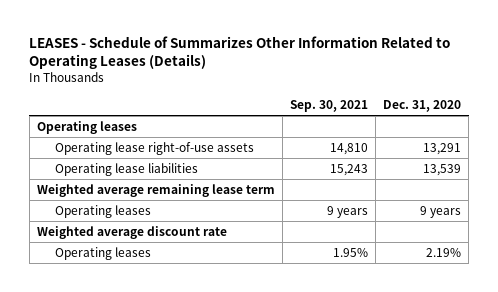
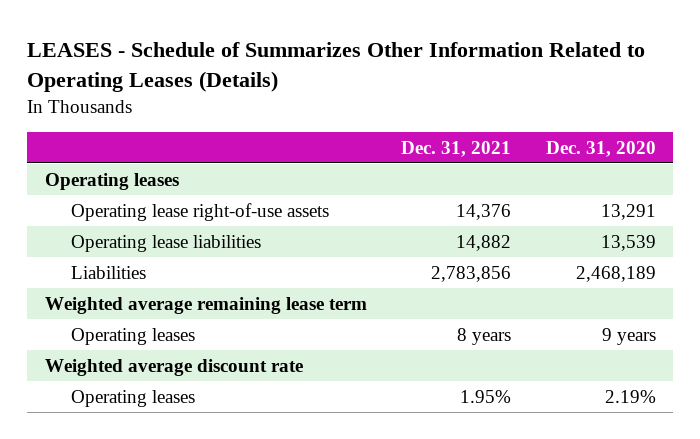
[289,99,368,112] Sep. 30, 2021 -> none
none -> [401,140,512,157] Dec. 31, 2021
none -> [70,265,146,279] Liabilities

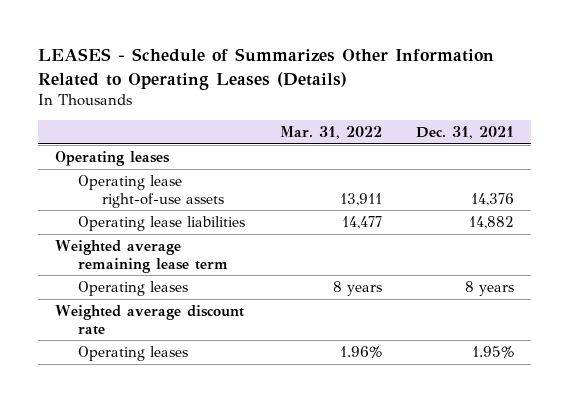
[545,140,656,157] Dec. 31, 2020 -> none
none -> [279,126,382,140] Mar. 31, 2022
[70,265,146,279] Liabilities -> none

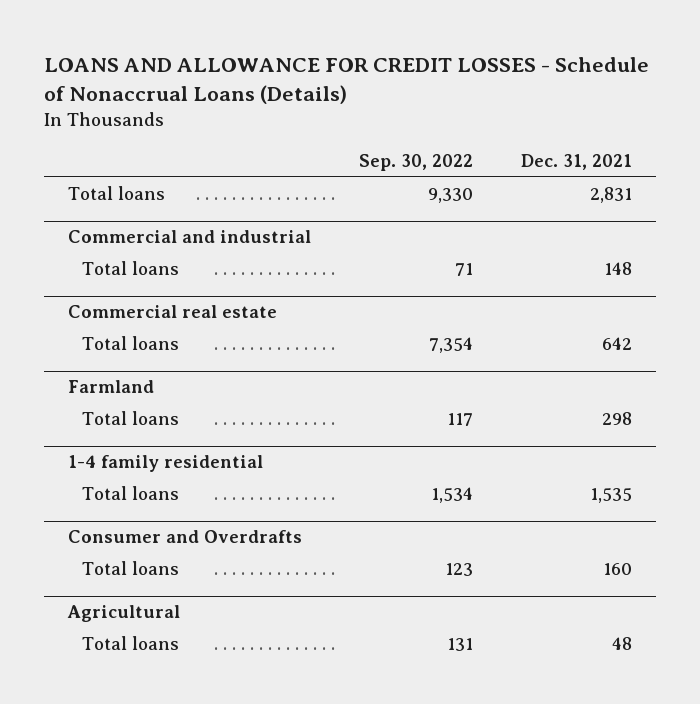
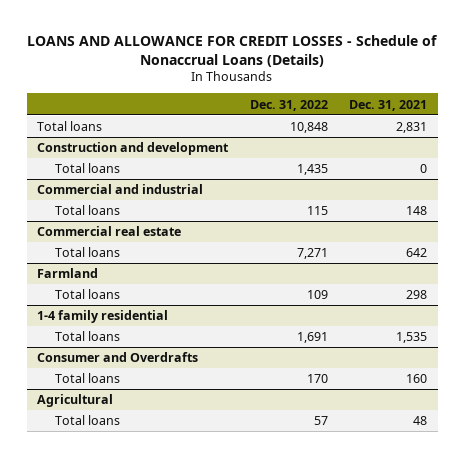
[358,154,473,172] Sep. 30, 2022 -> none
none -> [249,99,328,111] Dec. 31, 2022
none -> [37,142,230,156] Construction and development
none -> [55,163,121,174] Total loans

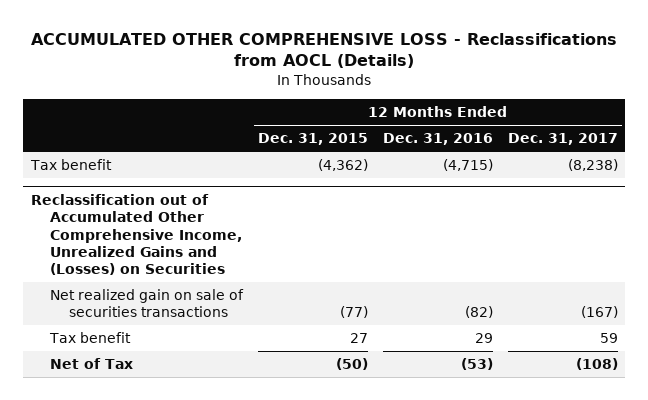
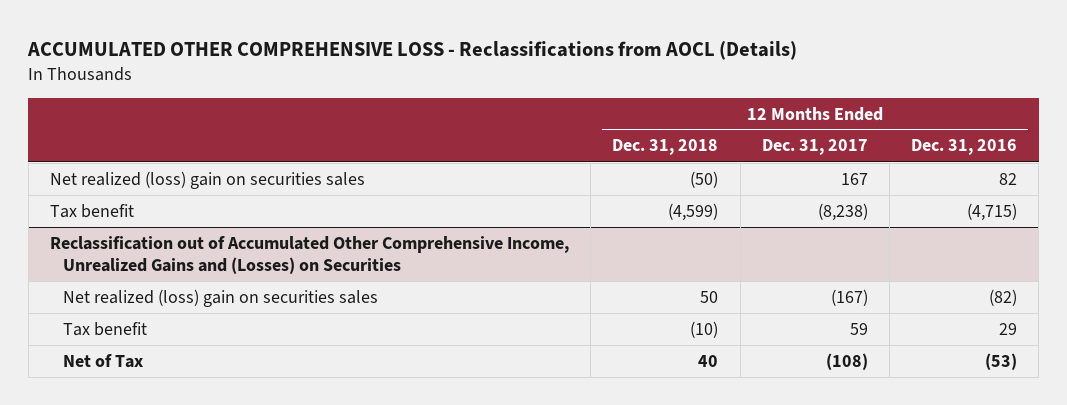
[257,133,368,146] Dec. 31, 2015 -> none
none -> [612,139,719,156] Dec. 31, 2018
none -> [50,170,366,189] Net realized (loss) gain on securities sales
[49,289,244,318] Net realized gain on sale of securities transactions -> [63,288,379,307] Net realized (loss) gain on securities sales

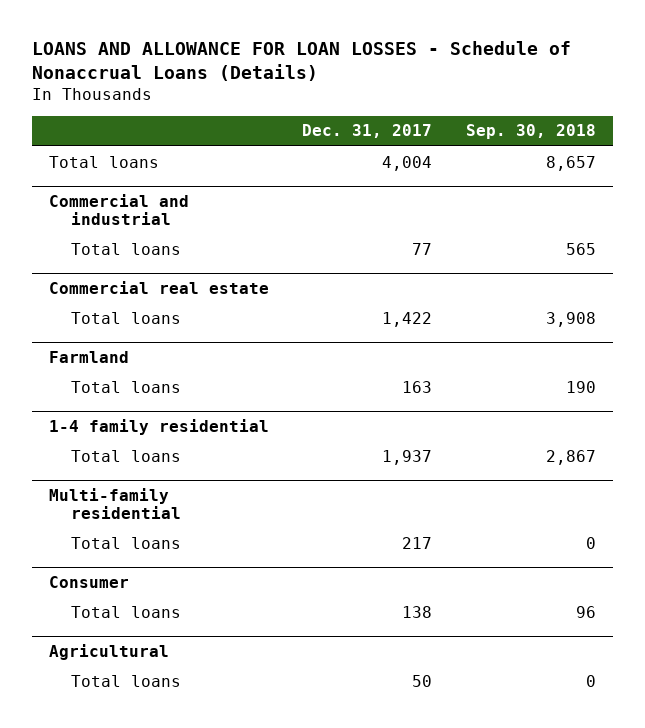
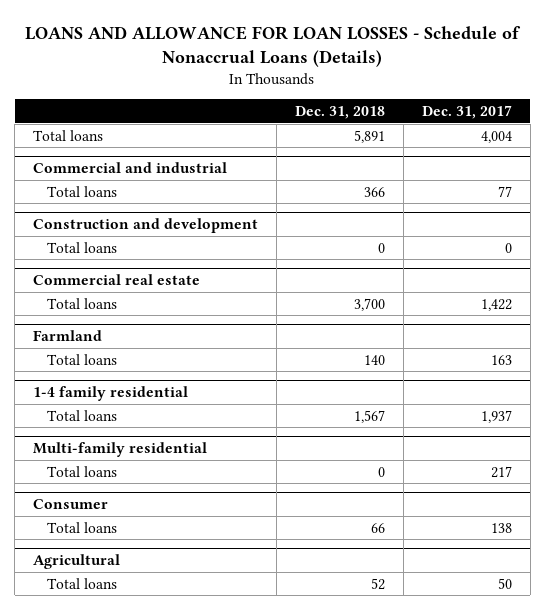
[466,124,597,140] Sep. 30, 2018 -> none
none -> [294,106,385,120] Dec. 31, 2018
none -> [33,218,259,234] Construction and development
none -> [46,241,117,253] Total loans

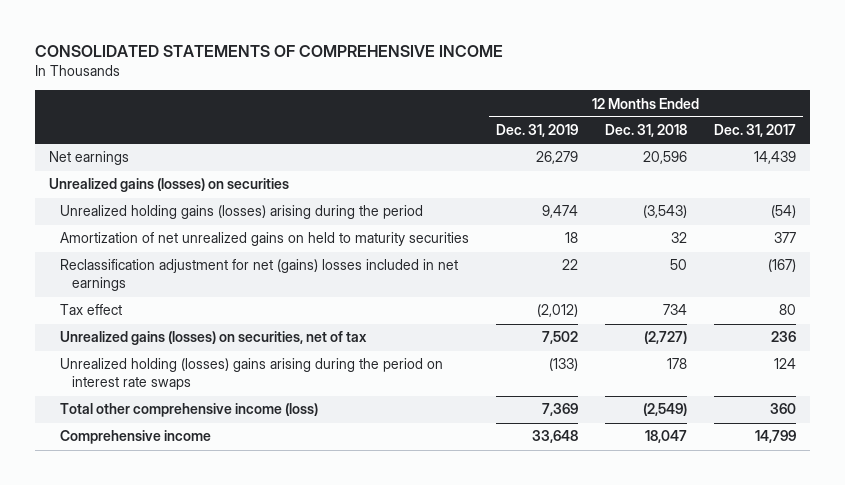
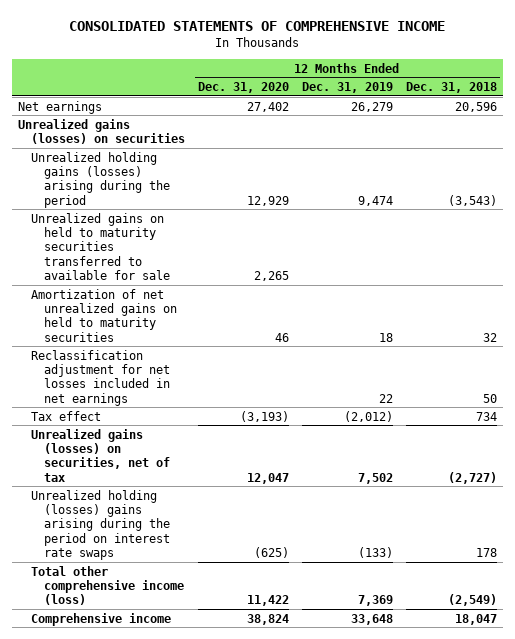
[714,124,797,138] Dec. 31, 2017 -> none
none -> [197,82,289,94] Dec. 31, 2020
none -> [31,212,170,280] Unrealized gains on held to maturity securities transferred to available for sale
[60,259,459,292] Reclassification adjustment for net (gains) losses included in net earnings -> [31,349,170,406] Reclassification adjustment for net losses included in net earnings

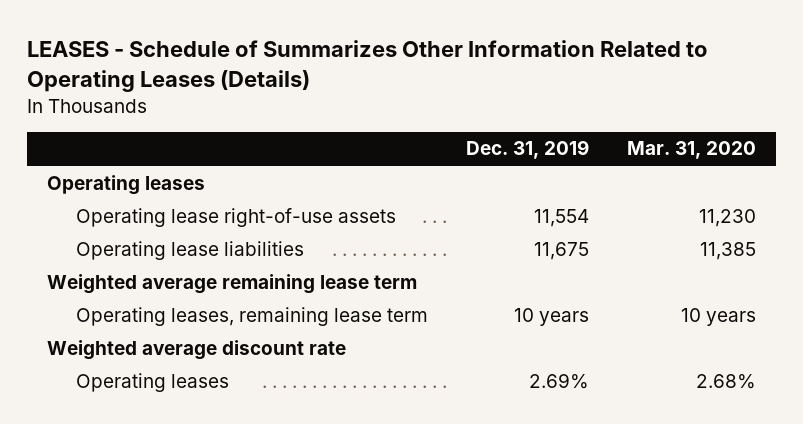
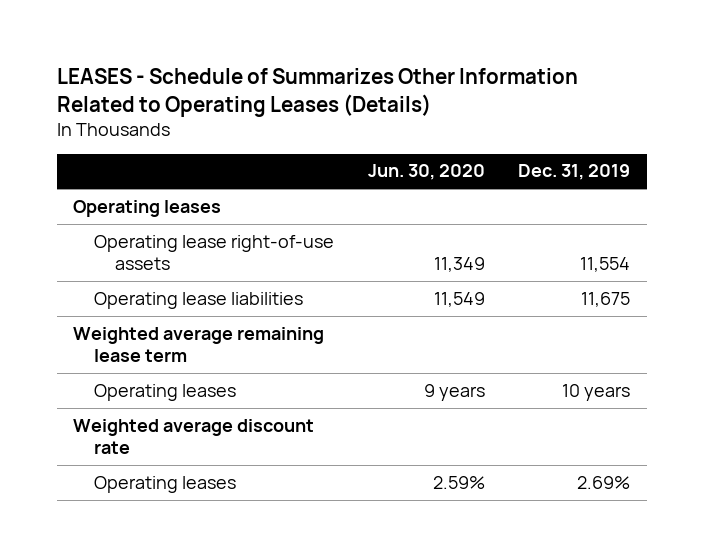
[627,141,757,160] Mar. 31, 2020 -> none
none -> [367,164,485,181] Jun. 30, 2020
[75,306,428,326] Operating leases, remaining lease term -> [94,383,237,401] Operating leases

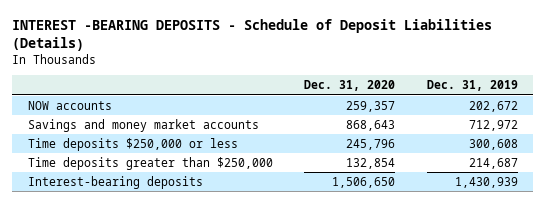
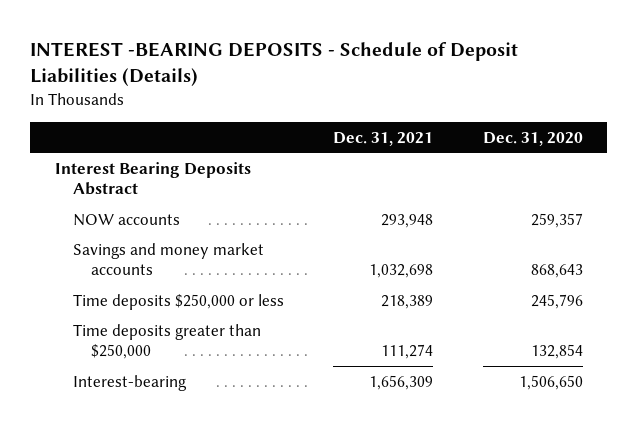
[426,80,518,92] Dec. 31, 2019 -> none
none -> [333,131,434,146] Dec. 31, 2021
none -> [54,161,251,195] Interest Bearing Deposits Abstract
[27,175,203,189] Interest-bearing deposits -> [72,374,187,391] Interest-bearing

